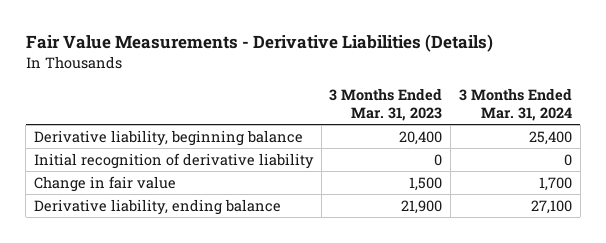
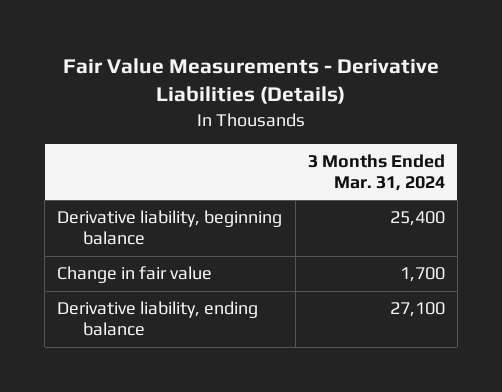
[329,88,443,121] 3 Months Ended Mar. 31, 2023 -> none
[33,152,314,169] Initial recognition of derivative liability -> none

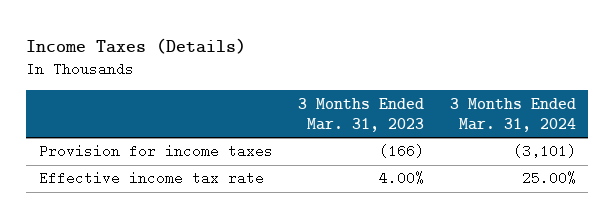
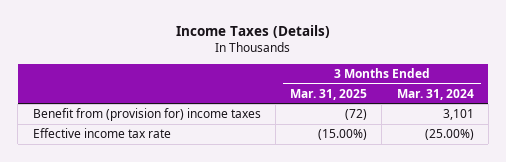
[298,97,425,133] 3 Months Ended Mar. 31, 2023 -> none
none -> [290,88,368,100] Mar. 31, 2025
[38,144,273,159] Provision for income taxes -> [32,108,261,122] Benefit from (provision for) income taxes
[512,144,576,159] (3,101) -> [442,109,474,121] 3,101
[521,171,576,186] 25.00% -> [424,129,474,141] (25.00%)

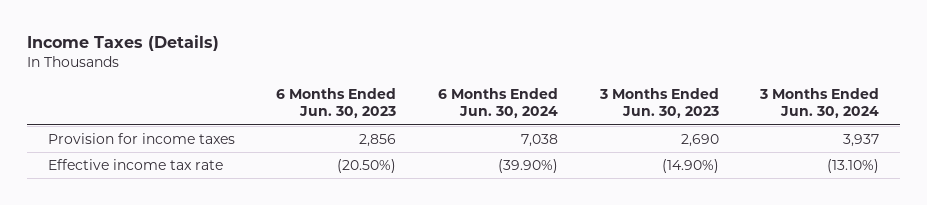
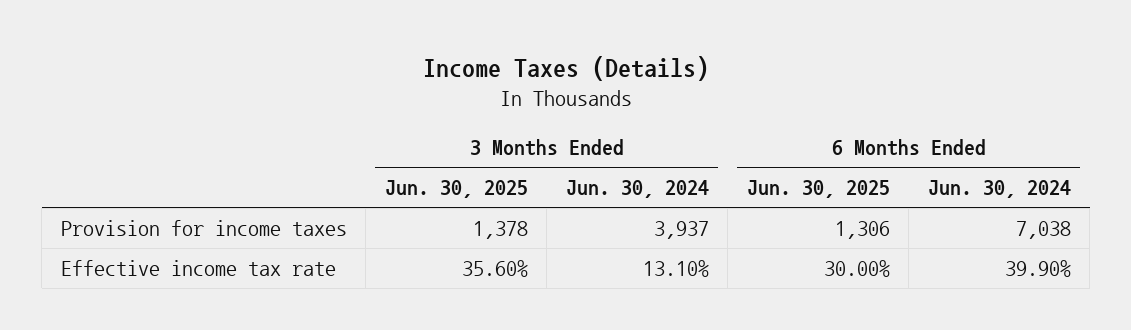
[276,87,397,119] 6 Months Ended Jun. 30, 2023 -> none
[598,87,719,119] 3 Months Ended Jun. 30, 2023 -> none
none -> [384,180,528,199] Jun. 30, 2025
none -> [746,180,890,199] Jun. 30, 2025
[497,158,558,173] (39.90%) -> [1004,260,1071,278] 39.90%
[827,158,880,173] (13.10%) -> [642,260,709,278] 13.10%

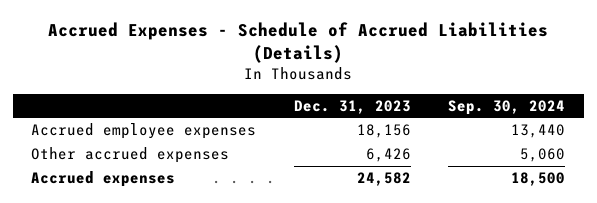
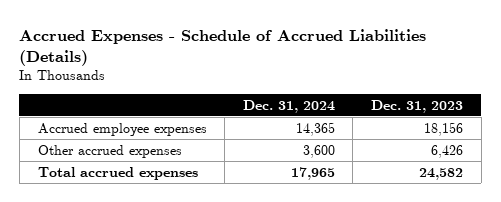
[448,99,566,115] Sep. 30, 2024 -> none
none -> [242,99,335,113] Dec. 31, 2024
[31,171,176,188] Accrued expenses -> [37,166,198,180] Total accrued expenses

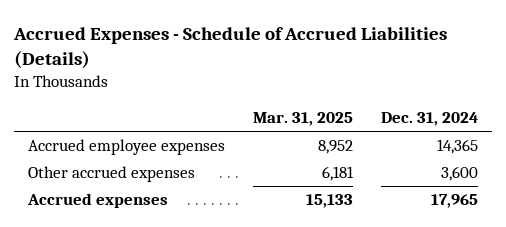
[371,99,464,113] Dec. 31, 2023 -> none
none -> [253,112,354,127] Mar. 31, 2025
[37,166,198,180] Total accrued expenses -> [27,193,169,209] Accrued expenses

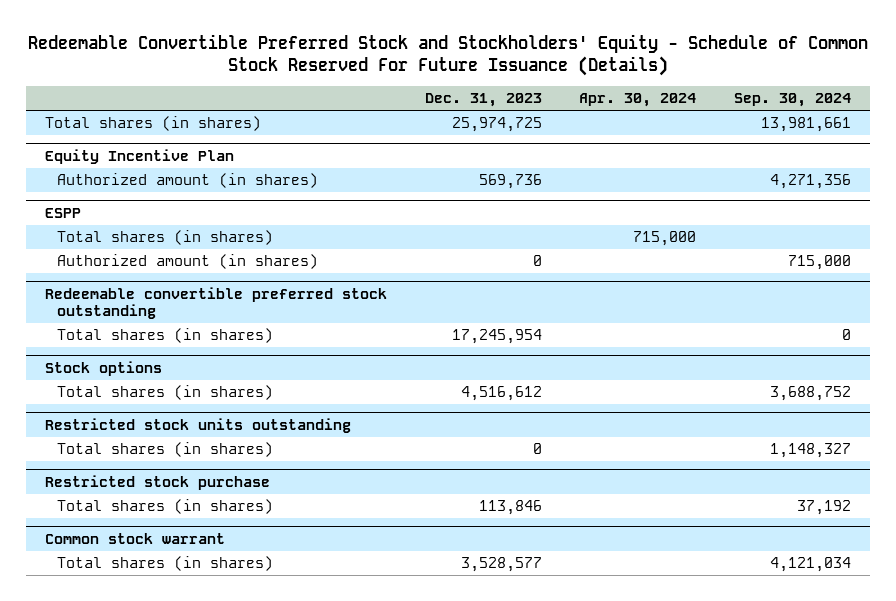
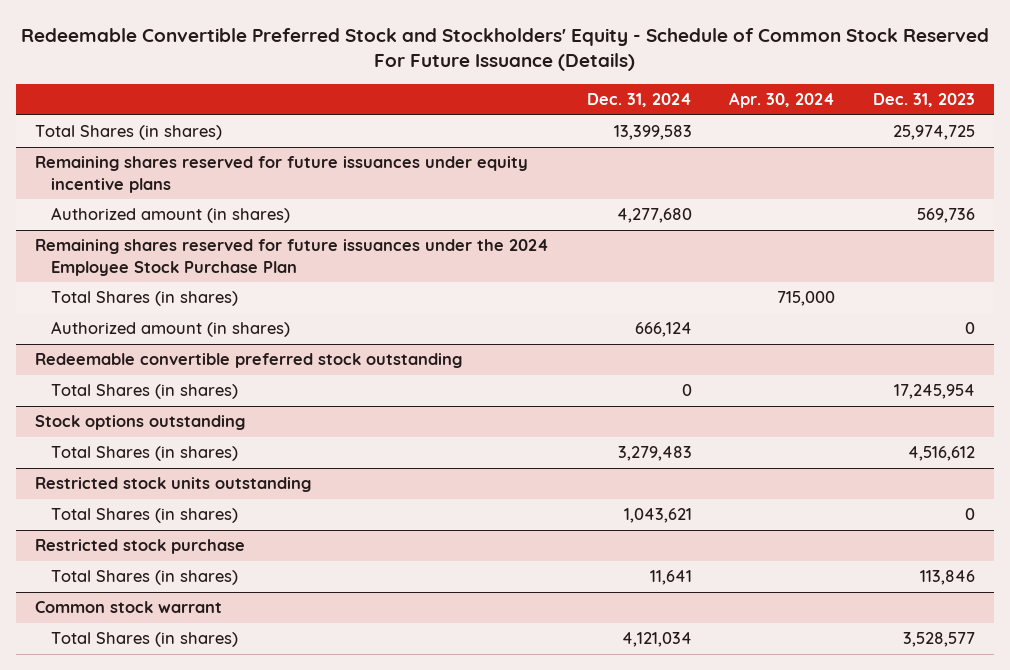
[734,93,852,108] Sep. 30, 2024 -> none
none -> [586,93,692,108] Dec. 31, 2024
[44,116,261,132] Total shares (in shares) -> [34,125,222,141] Total Shares (in shares)
[44,148,234,164] Equity Incentive Plan -> [34,156,528,193] Remaining shares reserved for future issuances under equity incentive plans
[44,207,81,218] ESPP -> [34,239,549,276] Remaining shares reserved for future issuances under the 2024 Employee Stock Purchase Plan
[56,230,273,246] Total shares (in shares) -> [50,291,238,307] Total Shares (in shares)
[56,328,273,344] Total shares (in shares) -> [50,384,238,400] Total Shares (in shares)
[44,360,162,376] Stock options -> [34,415,245,431] Stock options outstanding
[56,385,273,401] Total shares (in shares) -> [50,446,238,462] Total Shares (in shares)
[56,442,273,458] Total shares (in shares) -> [50,508,238,524] Total Shares (in shares)
[56,499,273,515] Total shares (in shares) -> [50,570,238,586] Total Shares (in shares)
[56,556,273,572] Total shares (in shares) -> [50,632,238,648] Total Shares (in shares)

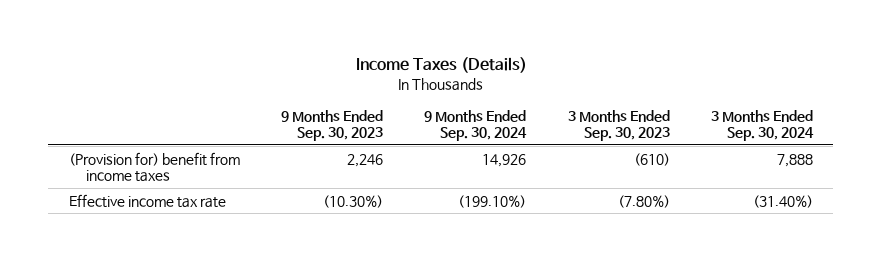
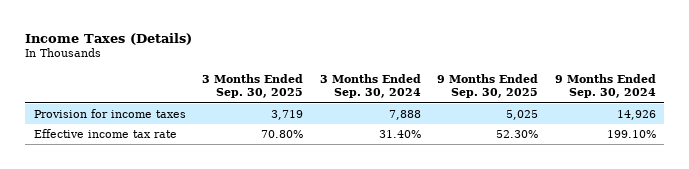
[281,109,384,142] 9 Months Ended Sep. 30, 2023 -> none
[567,109,670,142] 3 Months Ended Sep. 30, 2023 -> none
none -> [202,73,304,99] 3 Months Ended Sep. 30, 2025
none -> [437,73,539,99] 9 Months Ended Sep. 30, 2025
[68,151,240,183] (Provision for) benefit from income taxes -> [33,109,186,119] Provision for income taxes
[458,194,527,208] (199.10%) -> [606,130,656,139] 199.10%
[752,194,813,208] (31.40%) -> [378,130,421,139] 31.40%

